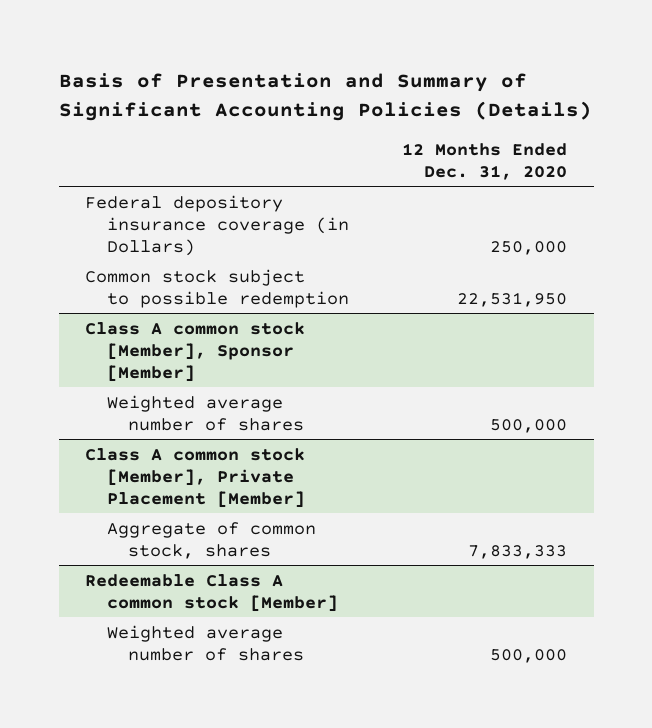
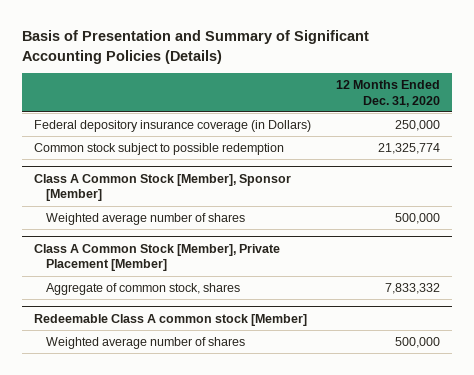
[457,291,568,307] 22,531,950 -> [377,143,440,155] 21,325,774
[85,321,306,382] Class A common stock [Member], Sponsor [Member] -> [34,173,292,202] Class A Common Stock [Member], Sponsor [Member]
[85,447,306,508] Class A common stock [Member], Private Placement [Member] -> [34,243,281,272] Class A Common Stock [Member], Private Placement [Member]
[468,544,568,559] 7,833,333 -> [384,283,440,295] 7,833,332

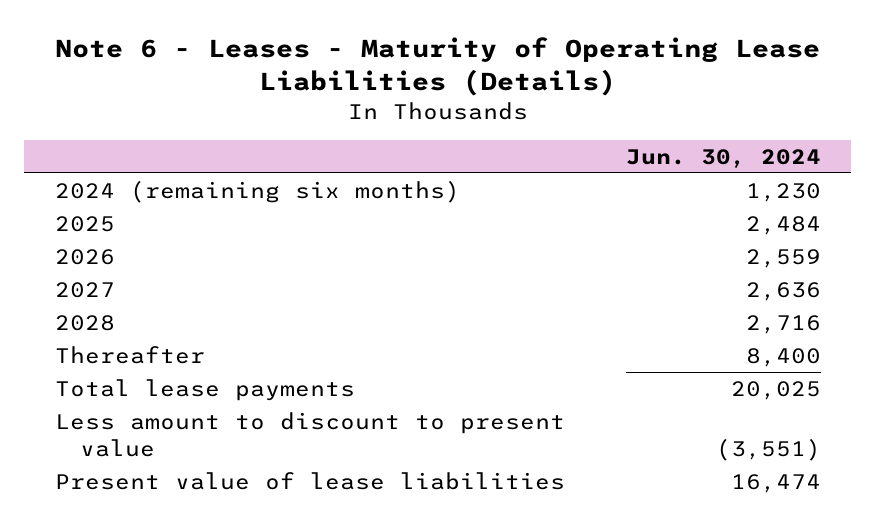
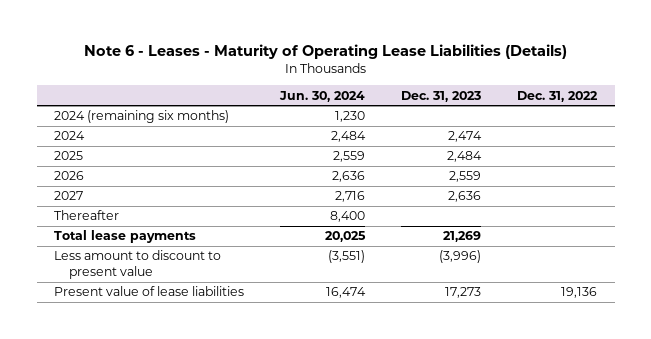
none -> [401,90,482,102] Dec. 31, 2023
none -> [516,90,598,102] Dec. 31, 2022
[54,314,115,331] 2028 -> none
none -> [54,131,86,141] 2024
[745,215,821,235] 2,484 -> [333,151,366,163] 2,559
[745,248,821,268] 2,559 -> [332,171,366,183] 2,636
[745,281,821,301] 2,636 -> [335,191,366,203] 2,716

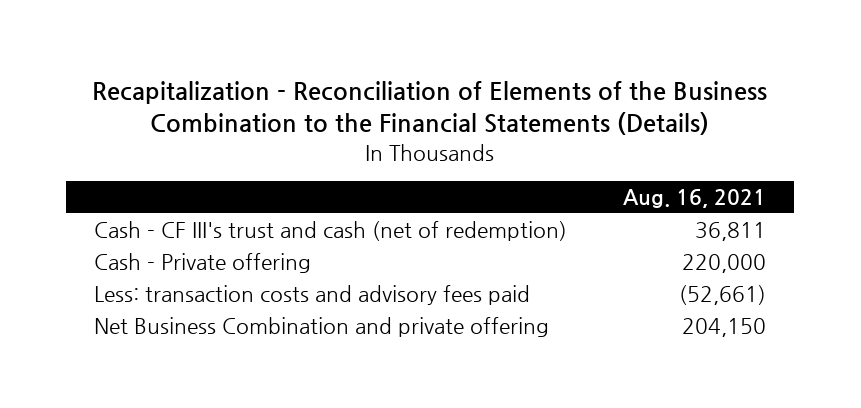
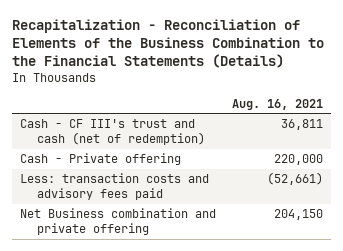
[94,317,550,338] Net Business Combination and private offering -> [19,208,216,236] Net Business combination and private offering

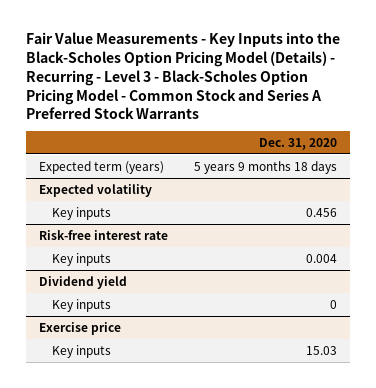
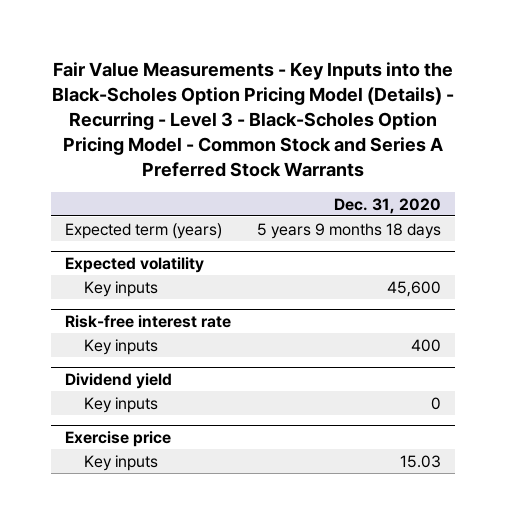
[306,207,338,217] 0.456 -> [387,280,442,297] 45,600
[306,253,338,263] 0.004 -> [411,338,442,352] 400

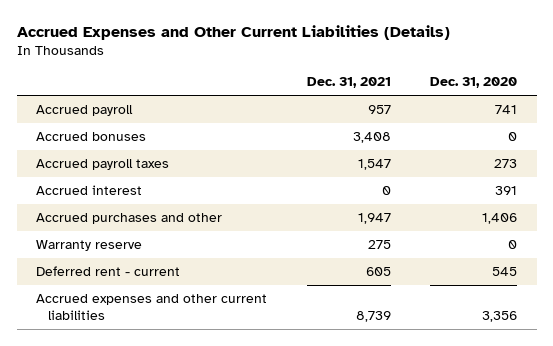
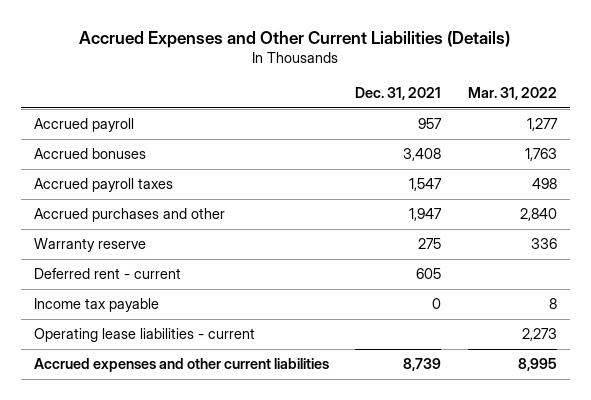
[430,77,518,89] Dec. 31, 2020 -> none
none -> [467,87,557,101] Mar. 31, 2022
[36,184,143,195] Accrued interest -> none
none -> [34,298,160,313] Income tax payable
none -> [34,328,256,343] Operating lease liabilities - current

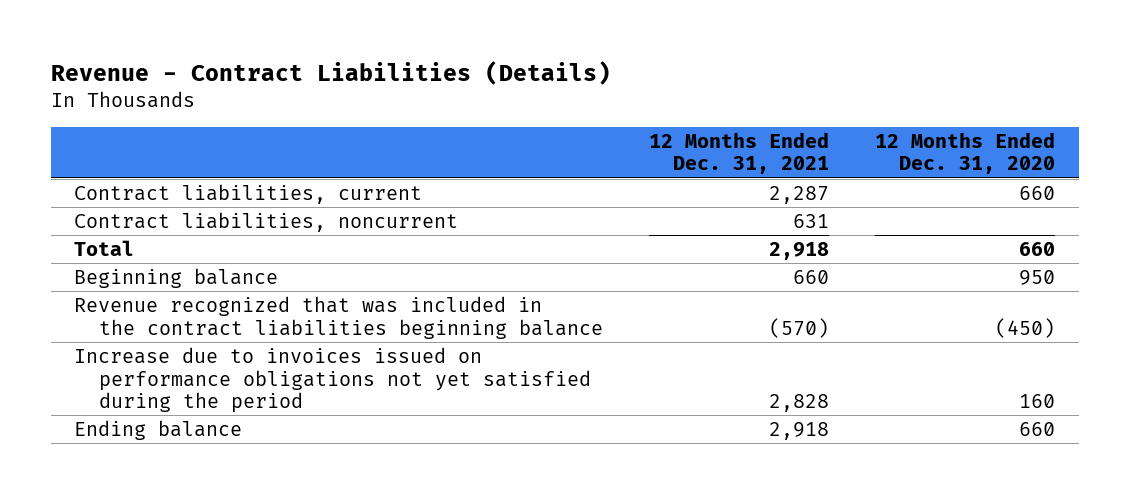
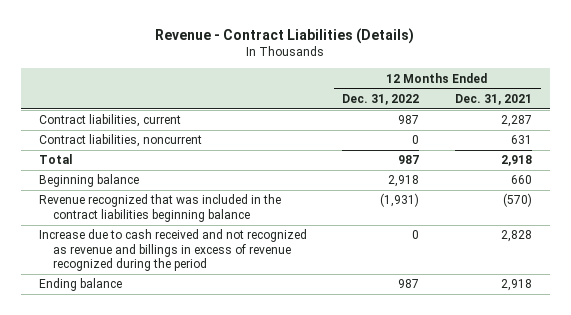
[875,131,1056,175] 12 Months Ended Dec. 31, 2020 -> none
none -> [342,93,420,105] Dec. 31, 2022
[73,346,591,414] Increase due to invoices issued on performance obligations not yet satisfied during the period -> [38,229,307,272] Increase due to cash received and not recognized as revenue and billings in excess of revenue recognized during the period

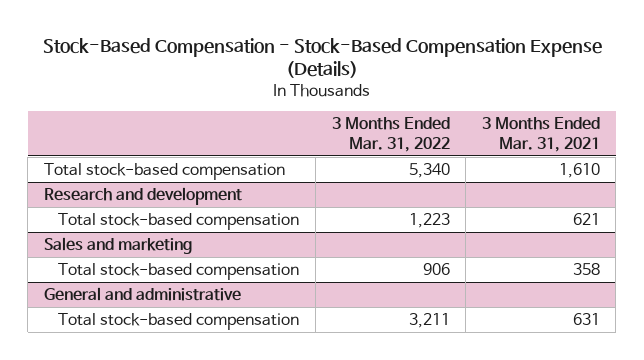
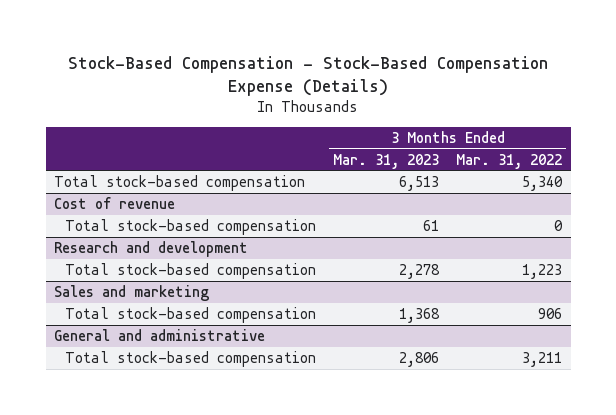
[481,117,600,152] 3 Months Ended Mar. 31, 2021 -> none
none -> [333,153,440,169] Mar. 31, 2023
none -> [54,196,176,209] Cost of revenue
none -> [64,218,316,235] Total stock-based compensation

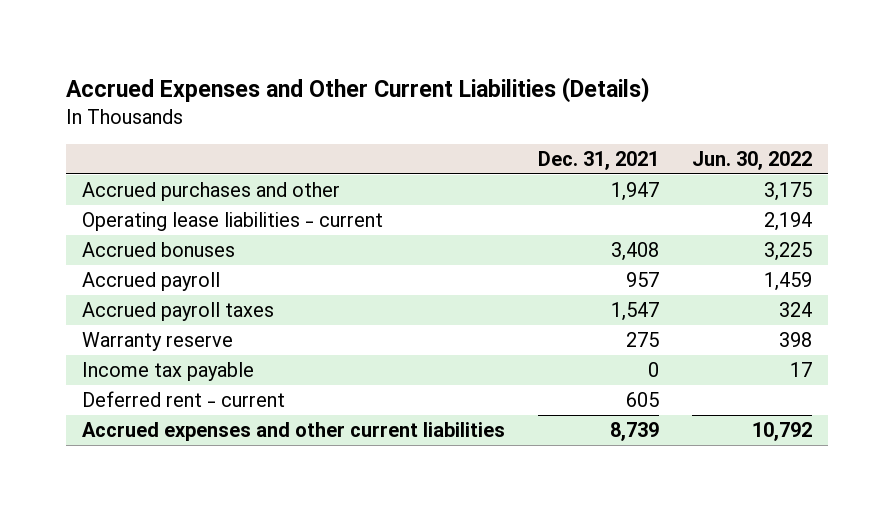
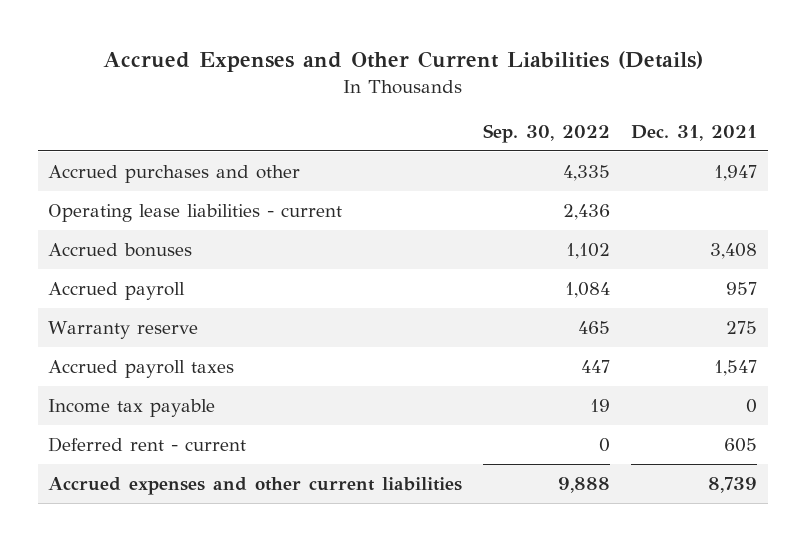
[691,150,812,170] Jun. 30, 2022 -> none
none -> [483,123,611,143] Sep. 30, 2022
[82,301,275,321] Accrued payroll taxes -> [48,360,235,379] Accrued payroll taxes

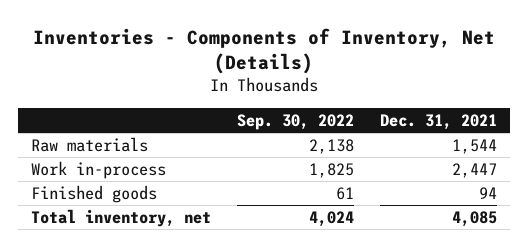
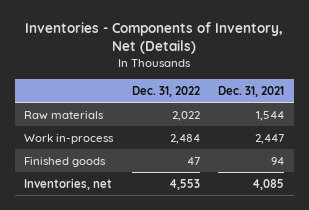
[237,113,355,130] Sep. 30, 2022 -> none
none -> [131,85,200,97] Dec. 31, 2022
[31,208,212,227] Total inventory, net -> [24,177,113,190] Inventories, net

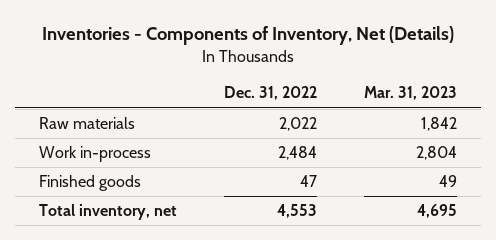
[218,85,285,97] Dec. 31, 2021 -> none
none -> [364,86,458,101] Mar. 31, 2023
[24,177,113,190] Inventories, net -> [39,204,178,221] Total inventory, net

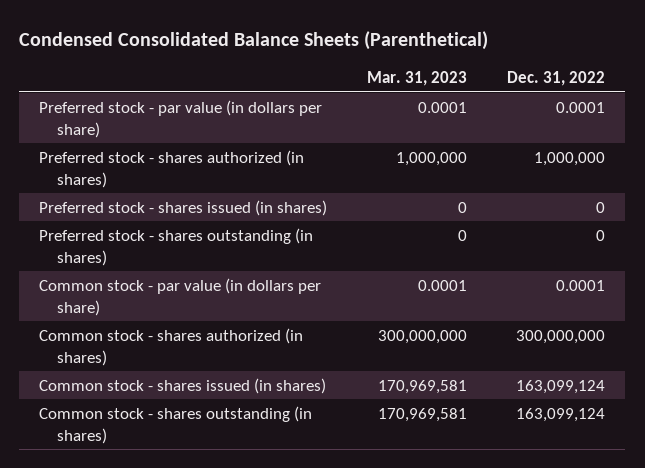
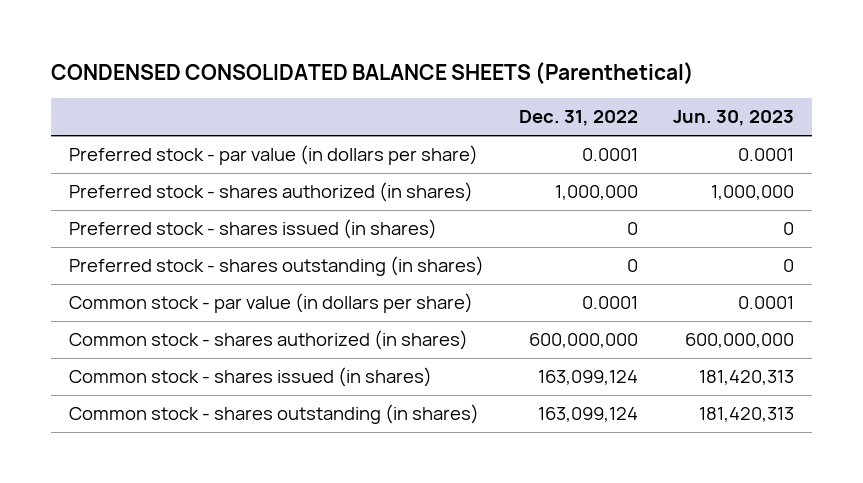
[19,31,489,51] Condensed Consolidated Balance Sheets (Parenthetical) -> [51,61,695,84] CONDENSED CONSOLIDATED BALANCE SHEETS (Parenthetical)
[367,71,468,87] Mar. 31, 2023 -> none
none -> [673,110,795,127] Jun. 30, 2023
[516,329,606,344] 300,000,000 -> [528,333,638,349] 600,000,000

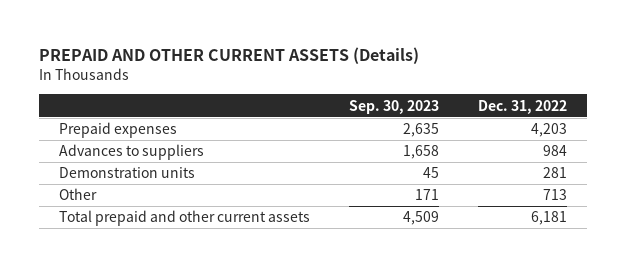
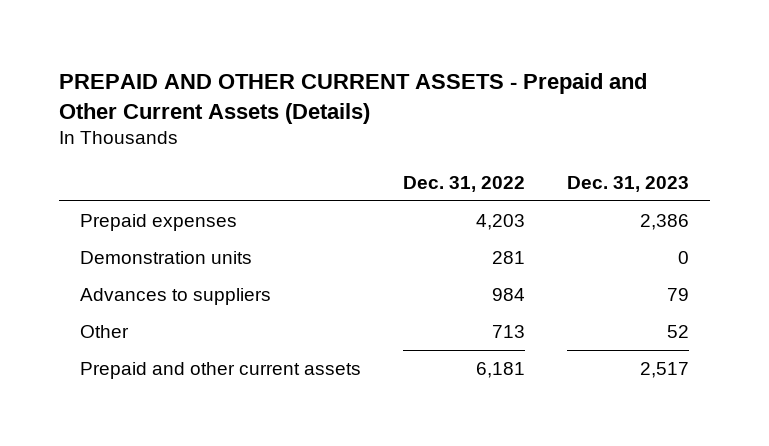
[39,47,420,65] PREPAID AND OTHER CURRENT ASSETS (Details) -> [59,73,648,124] PREPAID AND OTHER CURRENT ASSETS - Prepaid and Other Current Assets (Details)
[349,99,440,114] Sep. 30, 2023 -> none
none -> [566,175,689,192] Dec. 31, 2023
[58,144,204,161] Advances to suppliers -> [80,288,272,306] Advances to suppliers
[58,210,310,227] Total prepaid and other current assets -> [80,362,362,380] Prepaid and other current assets

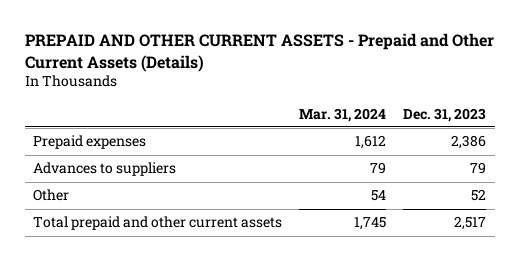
[403,175,526,192] Dec. 31, 2022 -> none
none -> [299,107,387,122] Mar. 31, 2024
[80,251,253,265] Demonstration units -> none
[80,362,362,380] Prepaid and other current assets -> [33,216,283,231] Total prepaid and other current assets

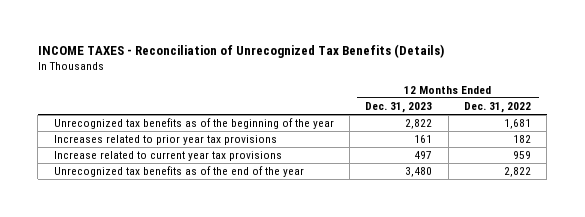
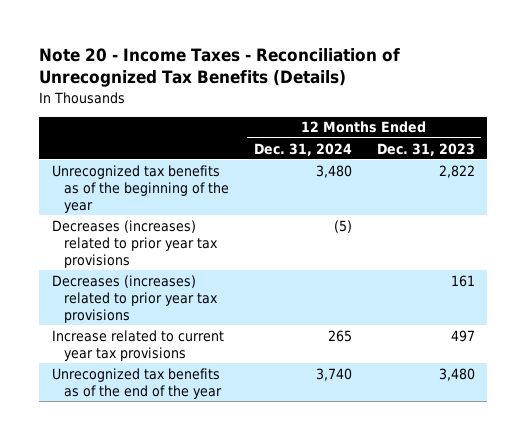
[37,44,444,59] INCOME TAXES - Reconciliation of Unrecognized Tax Benefits (Details) -> [39,48,401,88] Note 20 - Income Taxes - Reconciliation of Unrecognized Tax Benefits (Details)
[464,102,532,114] Dec. 31, 2022 -> none
none -> [253,142,352,156] Dec. 31, 2024
none -> [51,219,218,268] Decreases (increases) related to prior year tax provisions
[53,135,277,146] Increases related to prior year tax provisions -> [51,274,218,323] Decreases (increases) related to prior year tax provisions

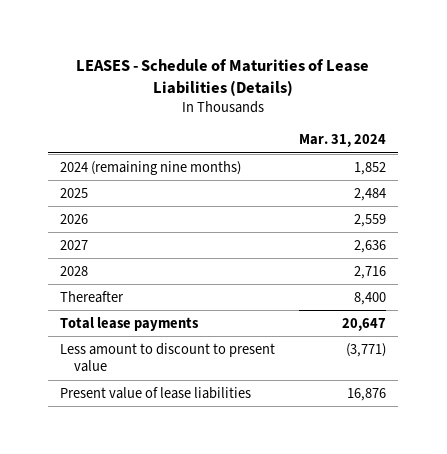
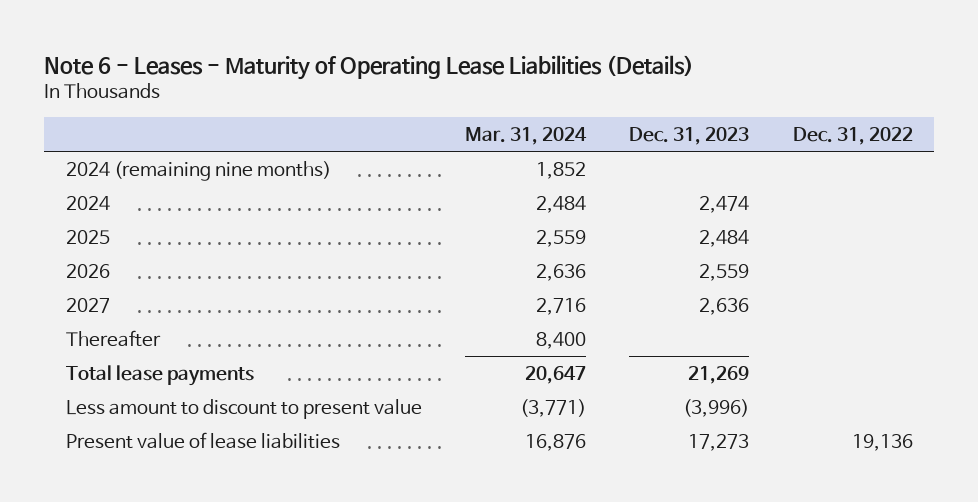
[76,58,370,96] LEASES - Schedule of Maturities of Lease Liabilities (Details) -> [43,55,694,81] Note 6 - Leases - Maturity of Operating Lease Liabilities (Details)
none -> [629,126,750,145] Dec. 31, 2023
none -> [792,126,913,145] Dec. 31, 2022
[60,265,89,276] 2028 -> none
none -> [65,195,110,210] 2024
[354,187,387,201] 2,484 -> [535,229,586,247] 2,559
[354,213,387,227] 2,559 -> [535,263,586,281] 2,636
[354,239,387,253] 2,636 -> [535,297,586,315] 2,716

